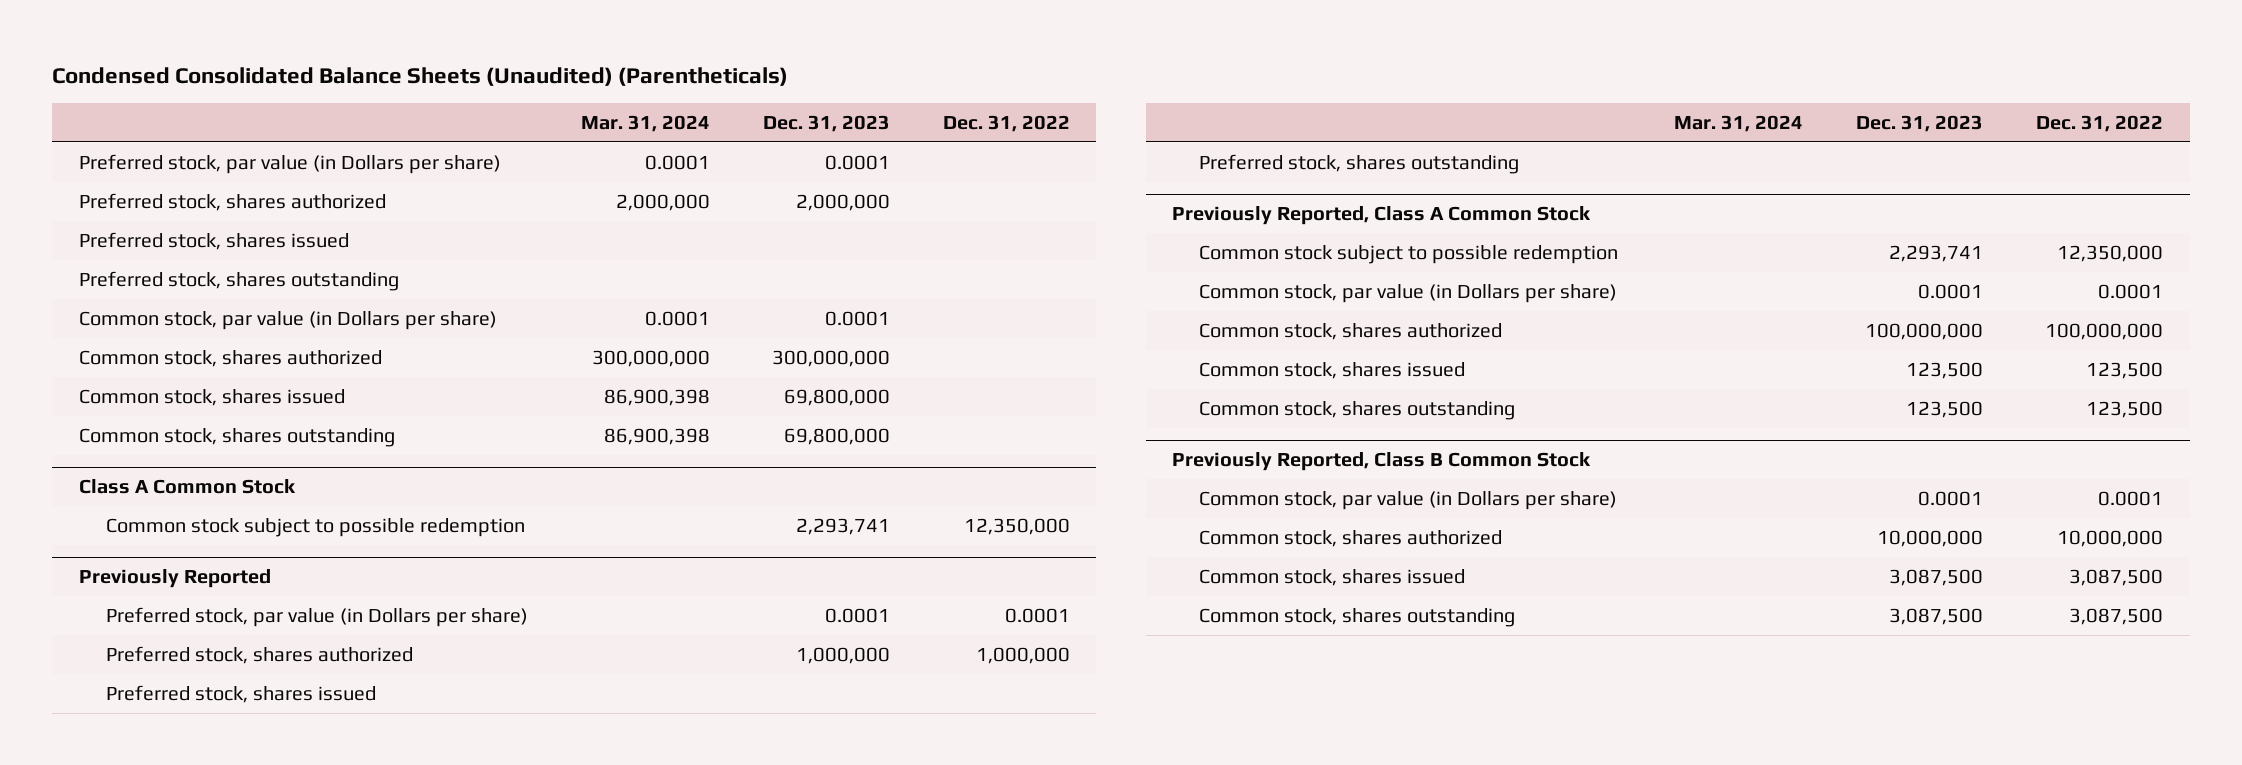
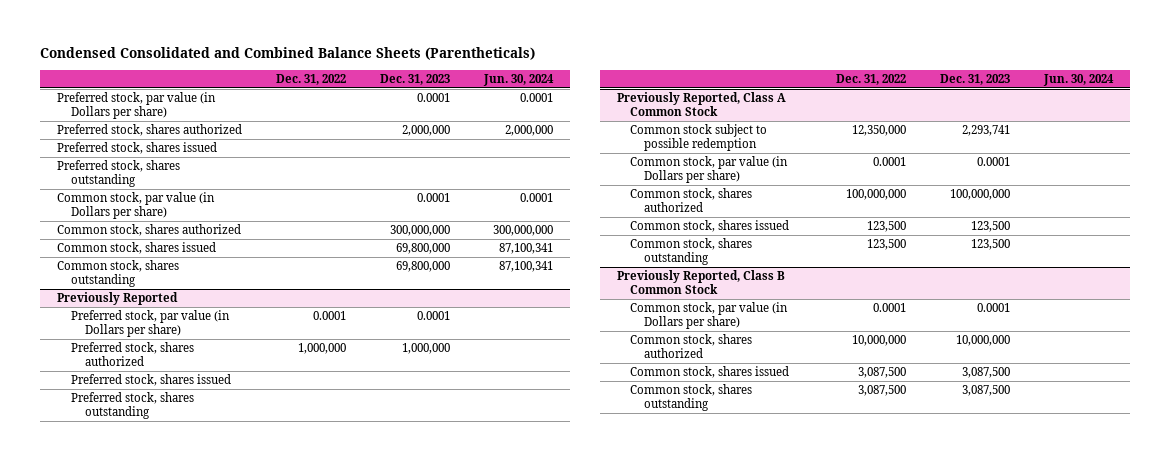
[52,67,789,87] Condensed Consolidated Balance Sheets (Unaudited) (Parentheticals) -> [40,47,536,61] Condensed Consolidated and Combined Balance Sheets (Parentheticals)
[580,114,710,132] Mar. 31, 2024 -> none
none -> [483,74,555,87] Jun. 30, 2024
[78,479,296,495] Class A Common Stock -> none
[105,517,525,537] Common stock subject to possible redemption -> none

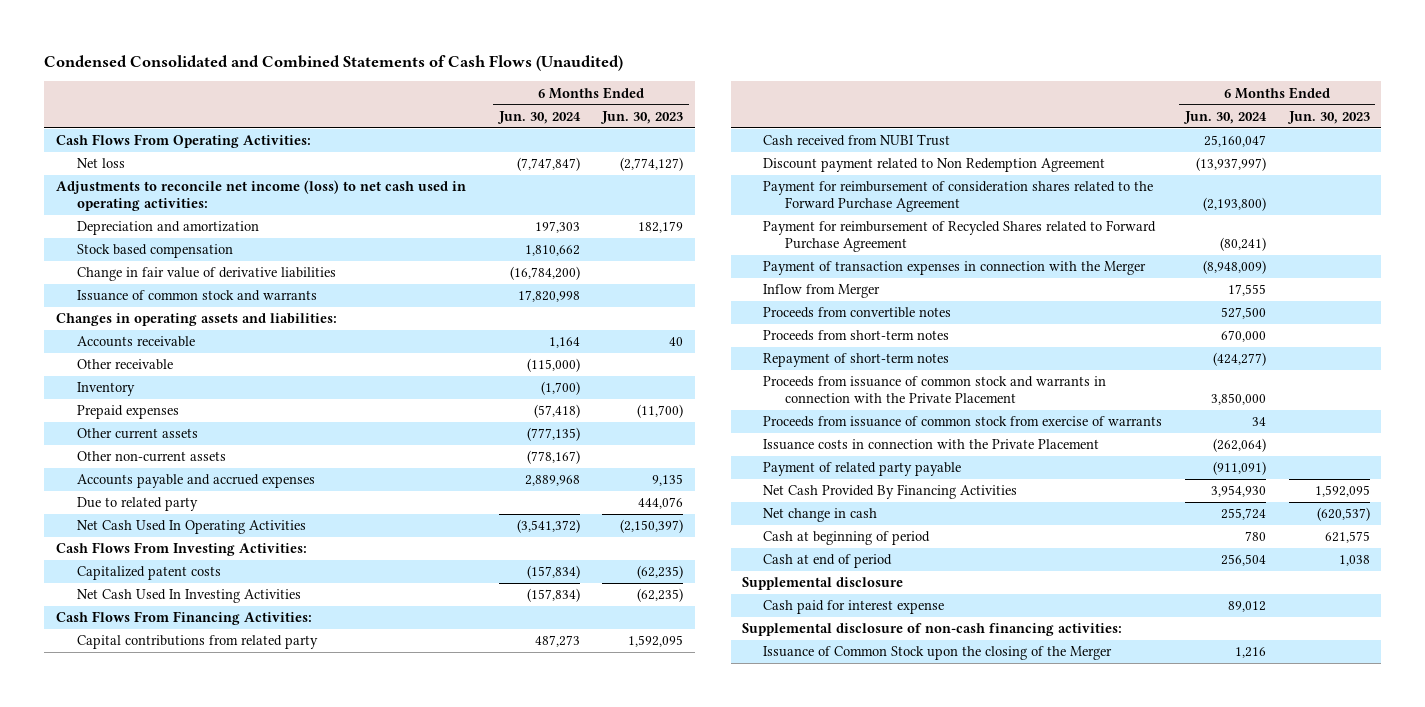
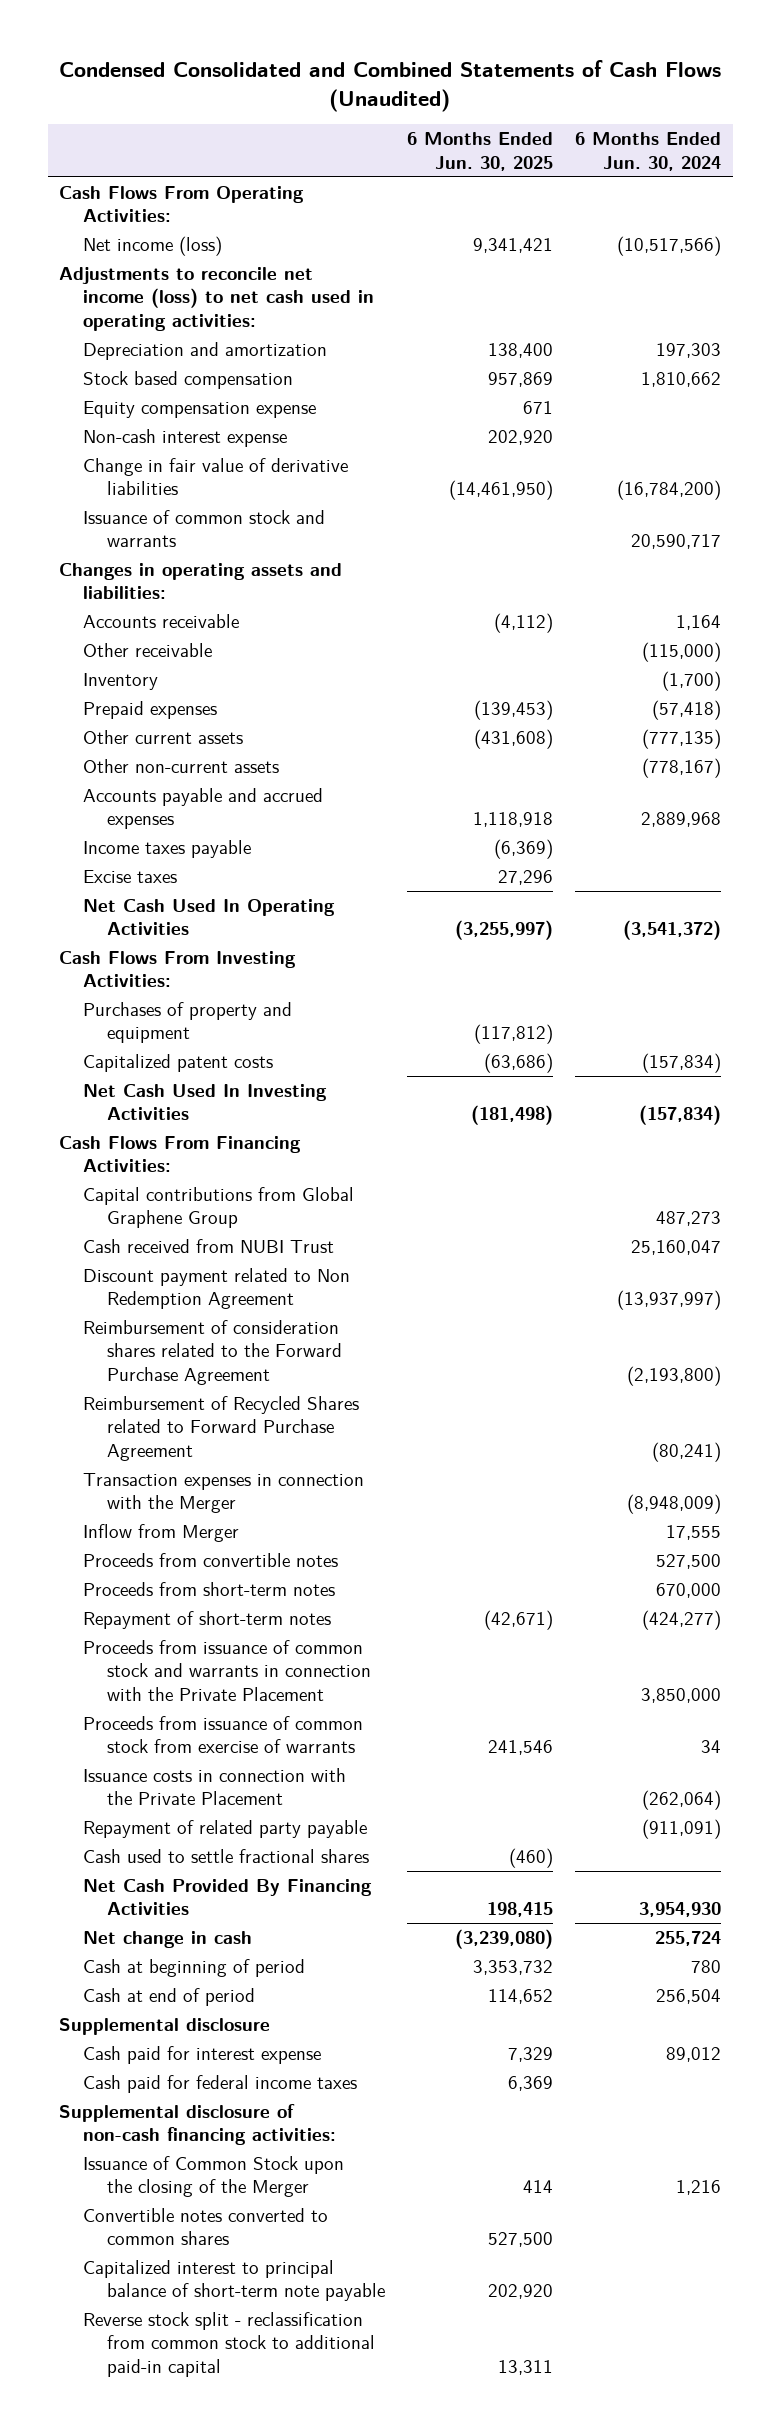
[600,110,684,124] Jun. 30, 2023 -> none
none -> [407,132,554,171] 6 Months Ended Jun. 30, 2025
[76,158,125,169] Net loss -> [82,235,222,256] Net income (loss)
[516,157,580,172] (7,747,847) -> [617,235,722,256] (10,517,566)
none -> [82,400,316,418] Equity compensation expense
none -> [82,428,287,447] Non-cash interest expense
[517,290,580,303] 17,820,998 -> [631,534,722,550] 20,590,717
[76,497,198,512] Due to related party -> none
none -> [82,839,251,858] Income taxes payable
none -> [82,869,177,883] Excise taxes
none -> [82,1001,292,1044] Purchases of property and equipment
[76,635,318,650] Capital contributions from related party -> [82,1186,354,1229] Capital contributions from Global Graphene Group
[763,181,1154,213] Payment for reimbursement of consideration shares related to the Forward Purchase Agreement -> [82,1319,342,1386] Reimbursement of consideration shares related to the Forward Purchase Agreement
[763,220,1157,253] Payment for reimbursement of Recycled Shares related to Forward Purchase Agreement -> [82,1395,359,1462] Reimbursement of Recycled Shares related to Forward Purchase Agreement
[763,261,1147,276] Payment of transaction expenses in connection with the Merger -> [82,1472,364,1514] Transaction expenses in connection with the Merger
[763,462,962,477] Payment of related party payable -> [82,1819,367,1838] Repayment of related party payable
none -> [82,1848,369,1863] Cash used to settle fractional shares
none -> [82,2074,357,2093] Cash paid for federal income taxes
none -> [82,2207,328,2246] Convertible notes converted to common shares
none -> [82,2259,385,2302] Capitalized interest to principal balance of short-term note payable
none -> [82,2311,375,2378] Reverse stock split - reclassification from common stock to additional paid-in capital

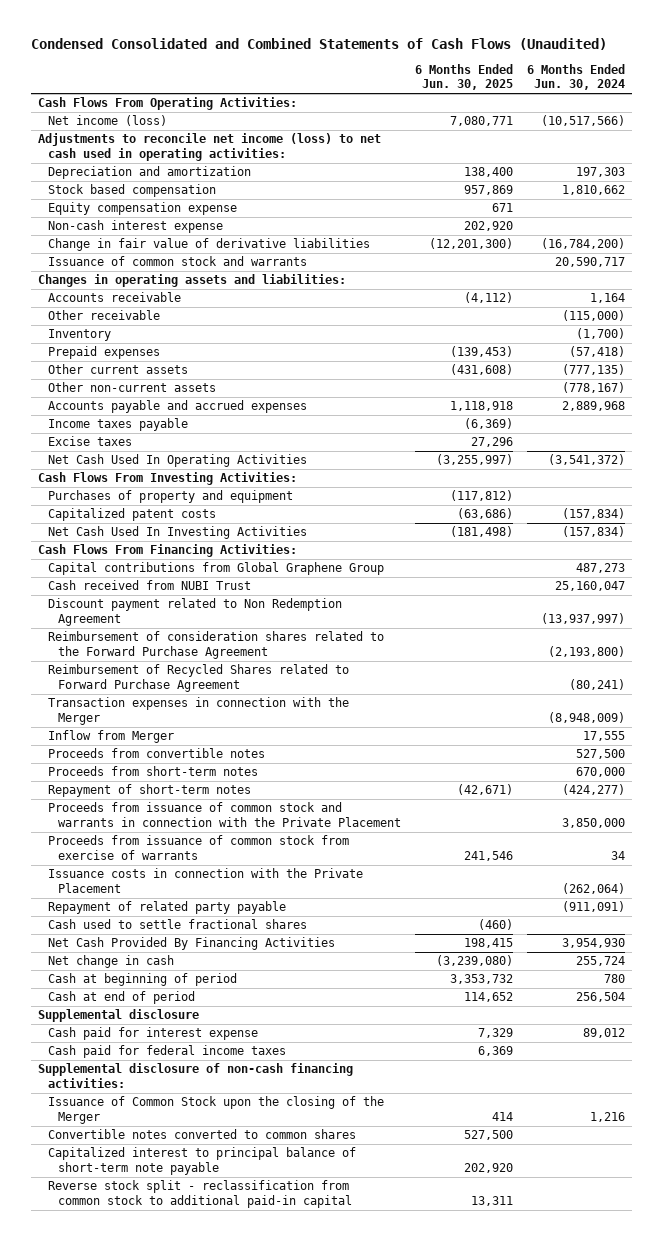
[473,237,554,253] 9,341,421 -> [450,116,514,127] 7,080,771
[449,480,554,501] (14,461,950) -> [429,238,514,250] (12,201,300)

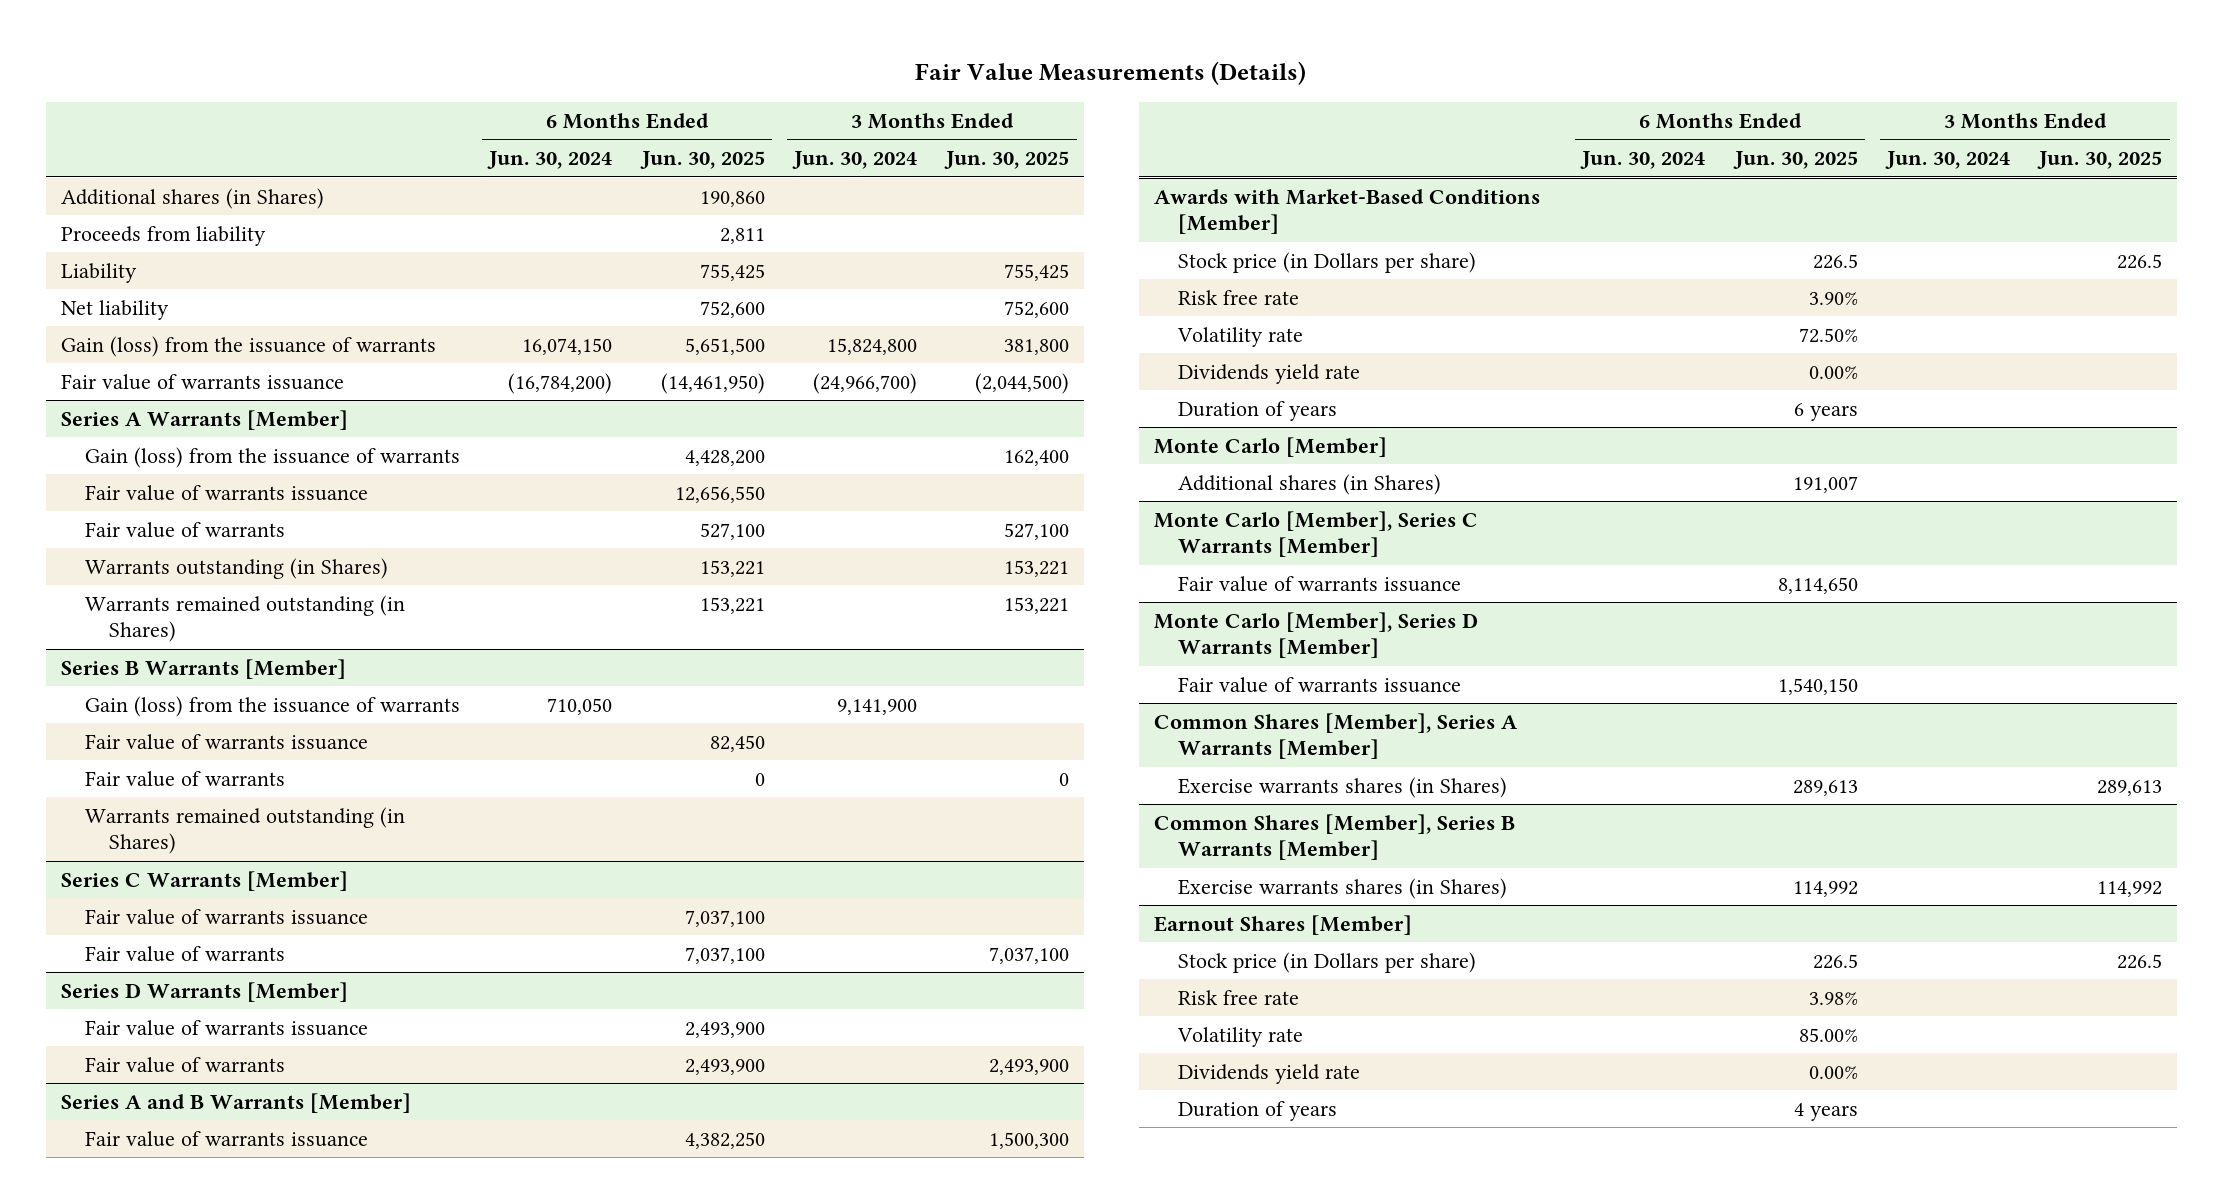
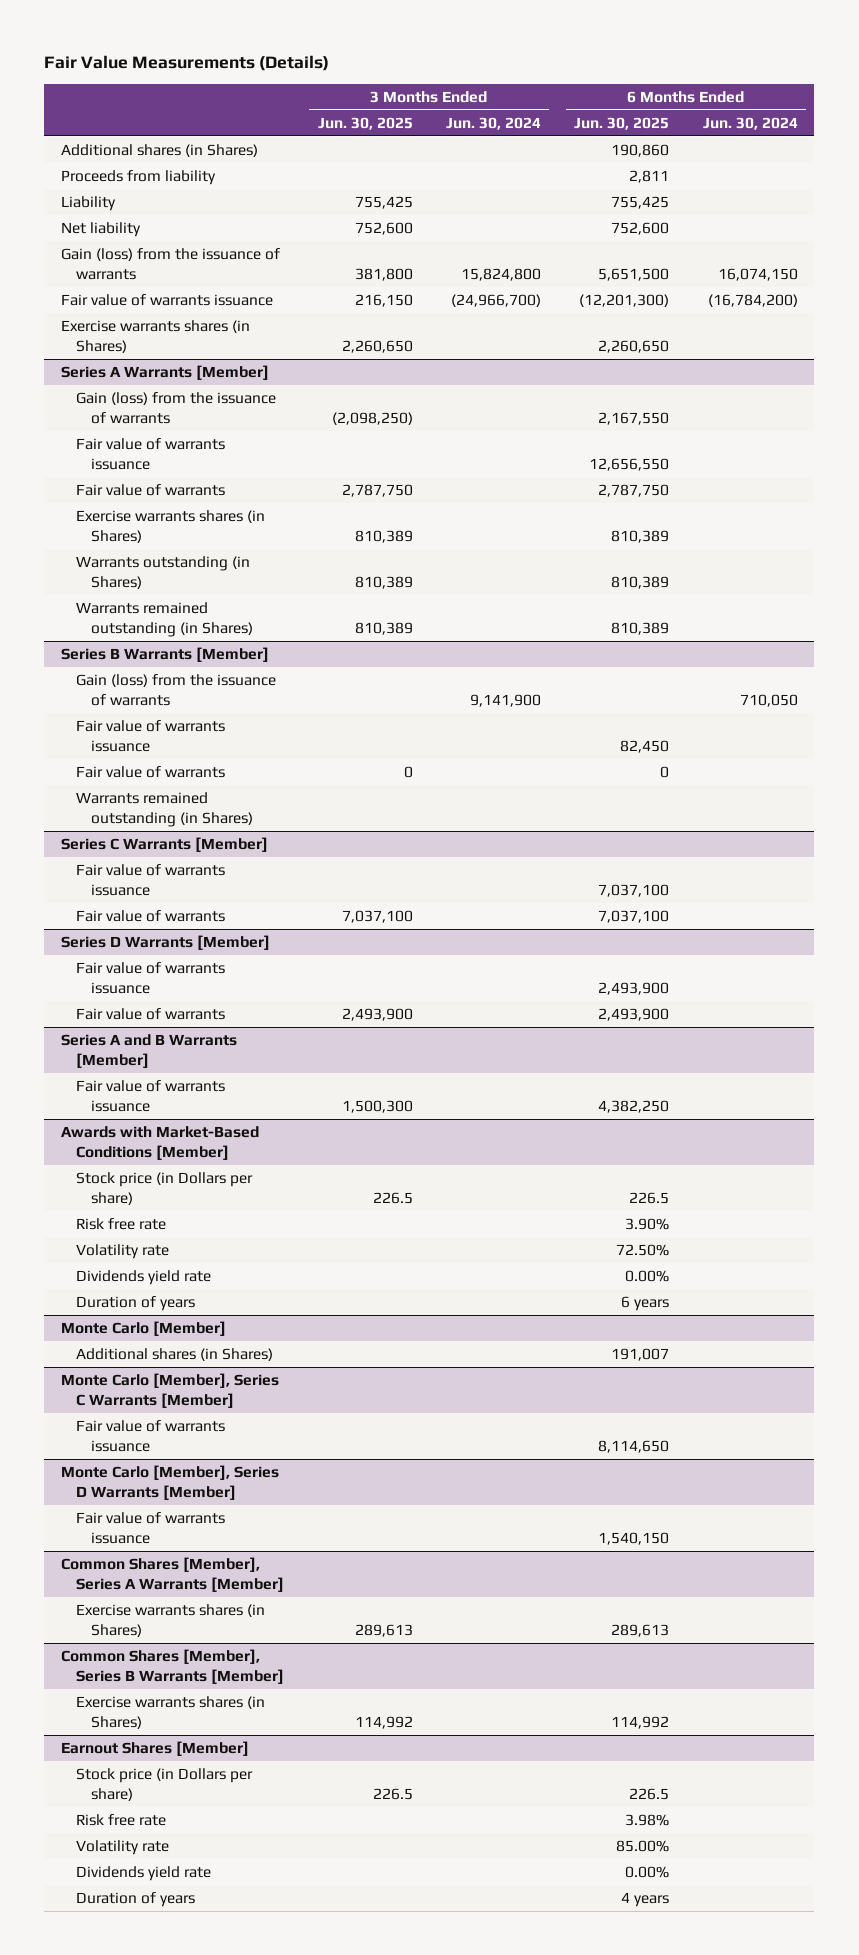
[660,372,765,394] (14,461,950) -> [579,294,670,308] (12,201,300)
[975,372,1070,394] (2,044,500) -> [354,294,413,308] 216,150
none -> [61,320,251,353] Exercise warrants shares (in Shares)
[684,449,765,466] 4,428,200 -> [598,411,670,425] 2,167,550
[1004,449,1070,466] 162,400 -> [331,411,413,425] (2,098,250)
[699,522,765,540] 527,100 -> [598,484,670,498] 2,787,750
[1004,522,1070,540] 527,100 -> [341,484,413,498] 2,787,750
none -> [76,510,266,543] Exercise warrants shares (in Shares)
[699,559,765,577] 153,221 -> [611,575,670,589] 810,389
[1004,559,1070,577] 153,221 -> [354,575,413,589] 810,389
[699,596,765,614] 153,221 -> [611,621,670,635] 810,389
[1004,596,1070,614] 153,221 -> [354,621,413,635] 810,389

